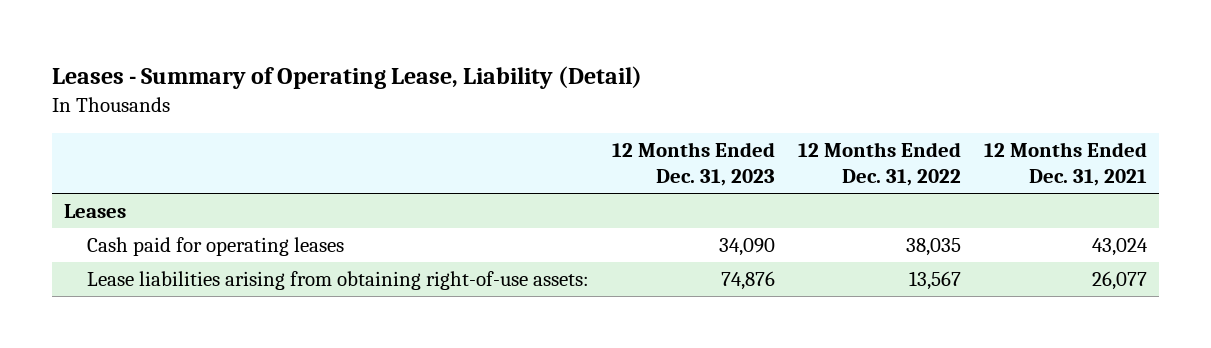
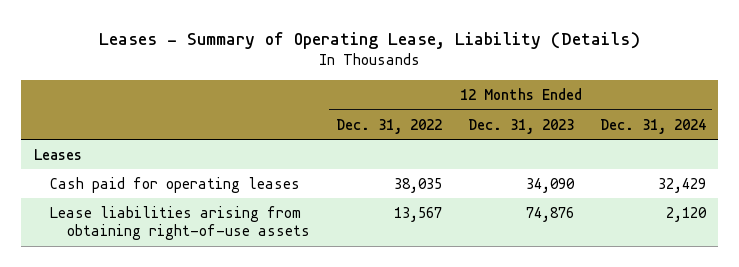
[52,66,643,90] Leases - Summary of Operating Lease, Liability (Detail) -> [98,31,640,49] Leases - Summary of Operating Lease, Liability (Details)
[983,141,1147,187] 12 Months Ended Dec. 31, 2021 -> none
none -> [599,118,706,134] Dec. 31, 2024
[86,270,589,290] Lease liabilities arising from obtaining right-of-use assets: -> [50,205,310,241] Lease liabilities arising from obtaining right-of-use assets

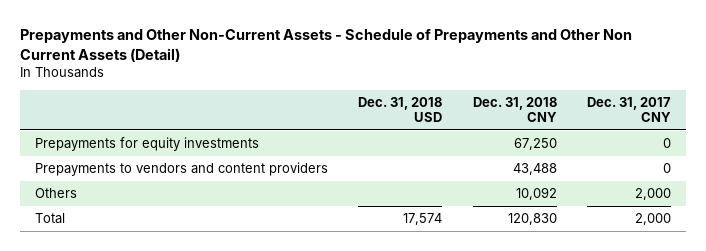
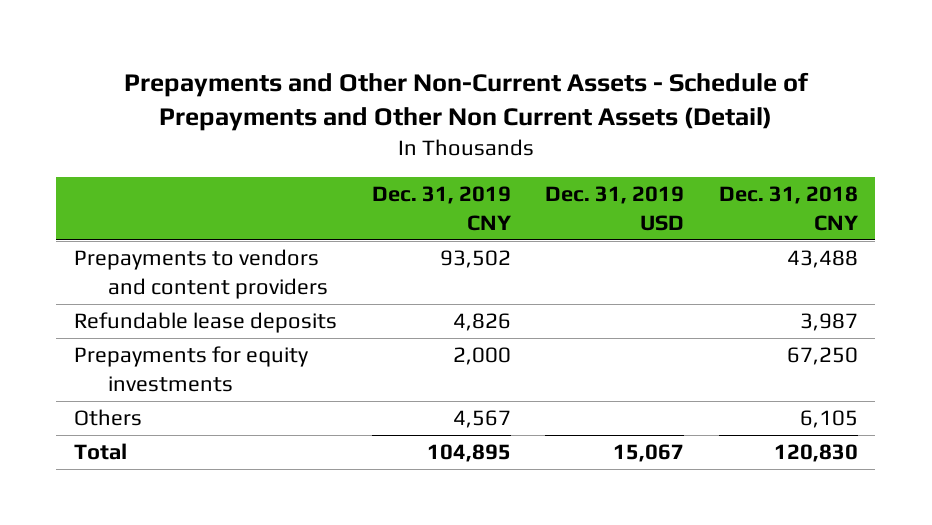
[358,96,443,122] Dec. 31, 2018 USD -> none
[587,96,672,122] Dec. 31, 2017 CNY -> none
none -> [371,186,511,231] Dec. 31, 2019 CNY
none -> [545,186,685,231] Dec. 31, 2019 USD
none -> [73,312,337,334] Refundable lease deposits
[35,137,260,152] Prepayments for equity investments -> [73,346,308,392] Prepayments for equity investments
[515,187,557,201] 10,092 -> [799,410,858,429] 6,105

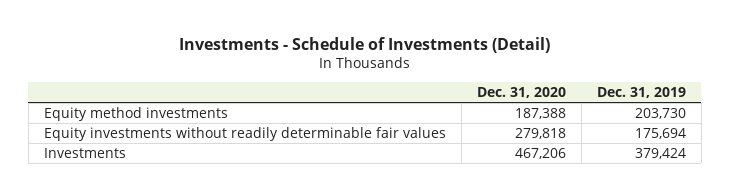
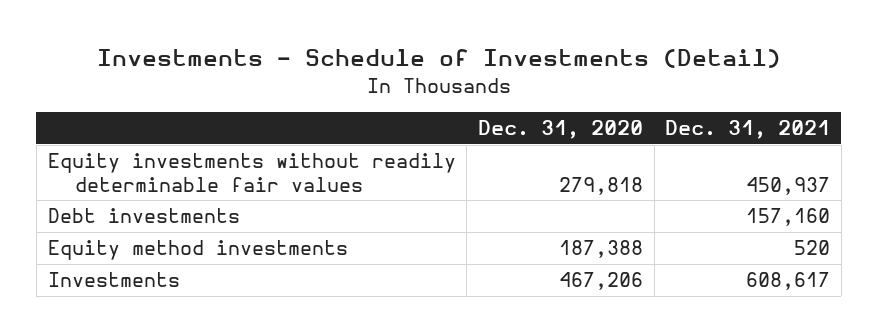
[596,87,686,99] Dec. 31, 2019 -> none
none -> [665,120,831,140] Dec. 31, 2021
none -> [47,208,240,224] Debt investments
[43,107,228,122] Equity method investments -> [47,240,348,261] Equity method investments

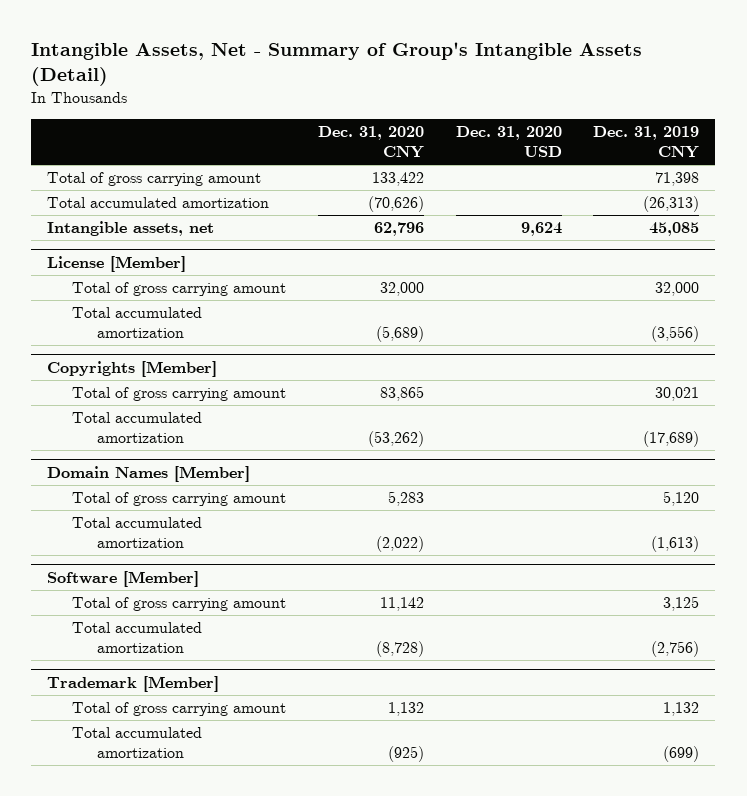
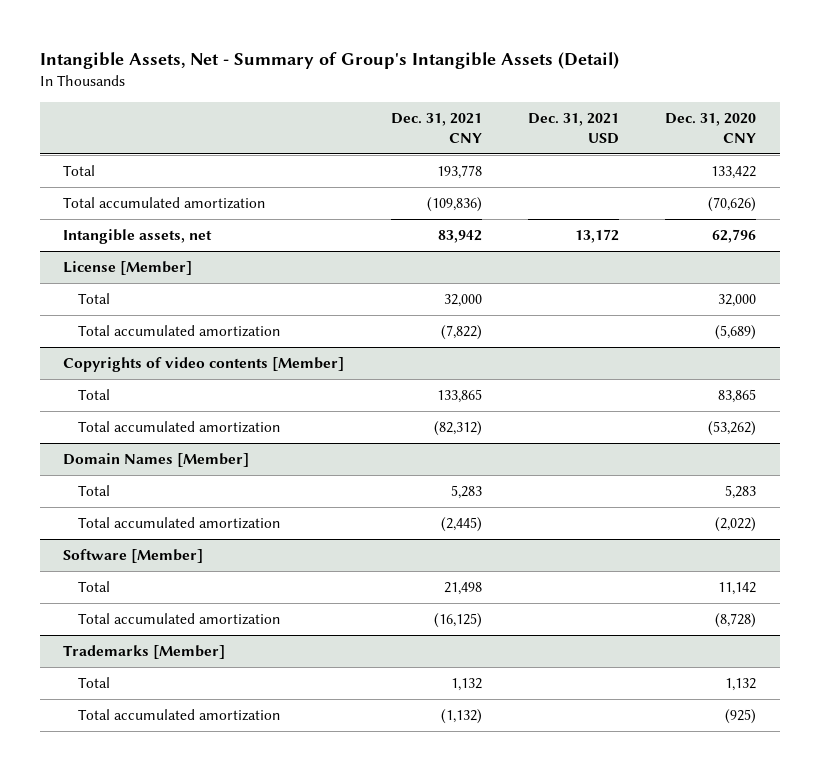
[455,126,562,158] Dec. 31, 2020 USD -> none
[593,126,700,159] Dec. 31, 2019 CNY -> none
none -> [390,112,482,143] Dec. 31, 2021 CNY
none -> [528,112,620,144] Dec. 31, 2021 USD
[47,172,262,187] Total of gross carrying amount -> [63,165,96,177] Total
[72,282,287,297] Total of gross carrying amount -> [78,293,111,305] Total
[47,360,218,377] Copyrights [Member] -> [63,357,345,373] Copyrights of video contents [Member]
[72,387,287,402] Total of gross carrying amount -> [78,389,111,401] Total
[72,492,287,507] Total of gross carrying amount -> [78,485,111,497] Total
[72,597,287,612] Total of gross carrying amount -> [78,581,111,593] Total
[47,675,220,692] Trademark [Member] -> [63,645,226,660] Trademarks [Member]
[72,702,287,717] Total of gross carrying amount -> [78,677,111,689] Total

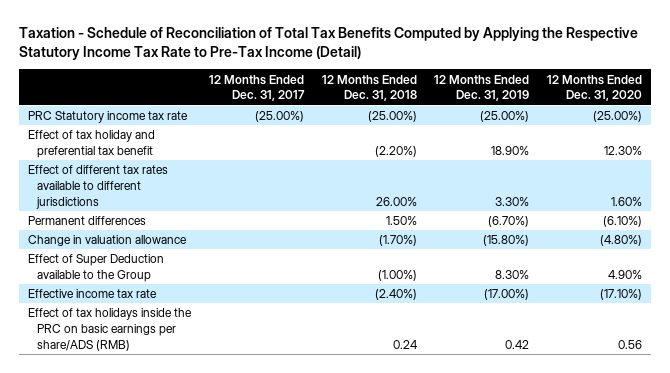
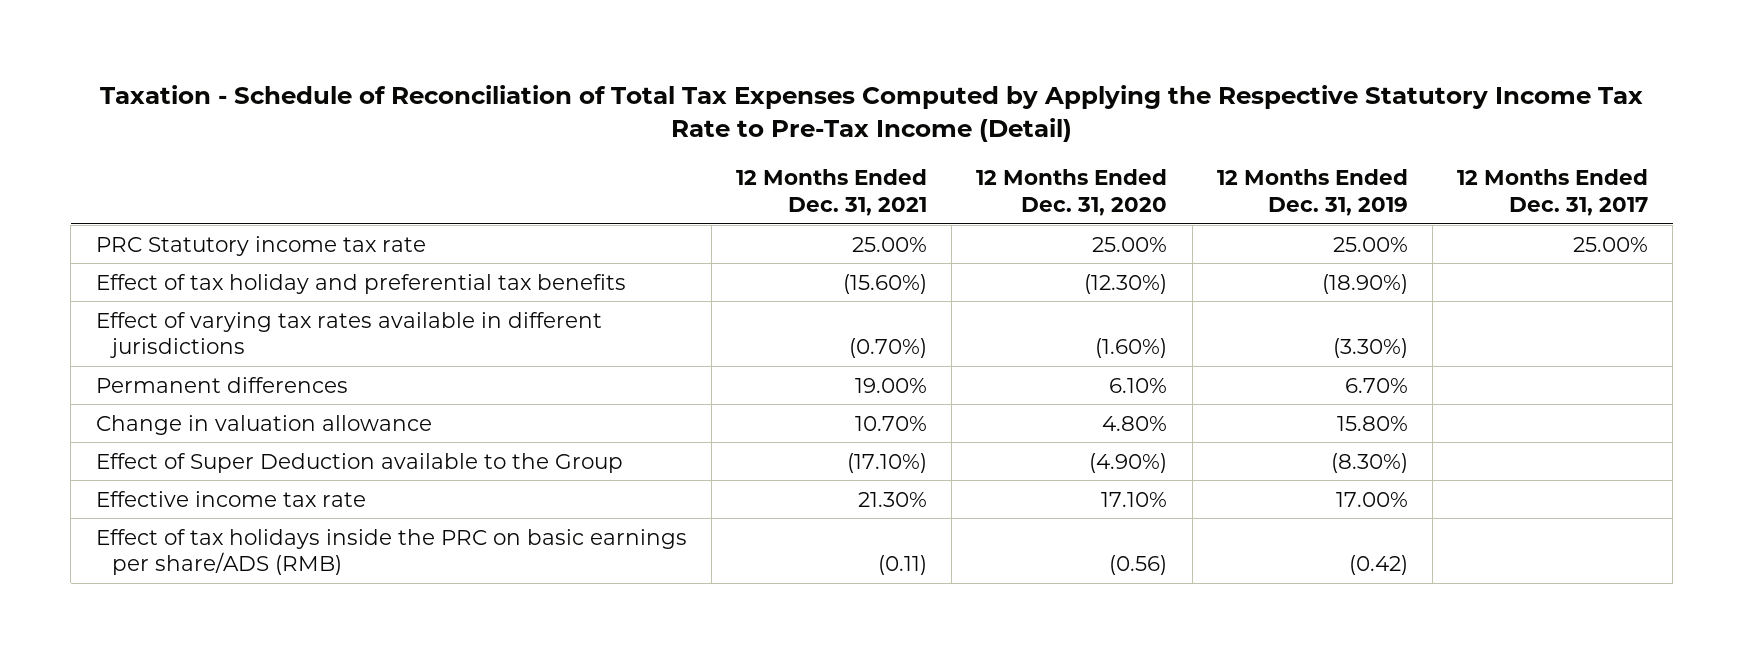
[19,27,639,61] Taxation - Schedule of Reconciliation of Total Tax Benefits Computed by Applying the Respective Statutory Income Tax Rate to Pre-Tax Income (Detail) -> [99,85,1643,143] Taxation - Schedule of Reconciliation of Total Tax Expenses Computed by Applying the Respective Statutory Income Tax Rate to Pre-Tax Income (Detail)
[321,74,417,102] 12 Months Ended Dec. 31, 2018 -> none
none -> [736,169,928,216] 12 Months Ended Dec. 31, 2021
[254,111,304,123] (25.00%) -> [1573,236,1649,252] 25.00%
[480,111,530,123] (25.00%) -> [1332,236,1408,252] 25.00%
[593,111,643,123] (25.00%) -> [1092,236,1168,252] 25.00%
[28,130,156,158] Effect of tax holiday and preferential tax benefit -> [95,273,626,294] Effect of tax holiday and preferential tax benefits
[491,145,530,155] 18.90% -> [1321,273,1408,294] (18.90%)
[604,145,643,155] 12.30% -> [1084,273,1168,294] (12.30%)
[28,165,169,209] Effect of different tax rates available to different jurisdictions -> [95,311,602,359] Effect of varying tax rates available in different jurisdictions
[495,196,530,206] 3.30% -> [1332,338,1408,359] (3.30%)
[611,196,643,206] 1.60% -> [1095,338,1168,359] (1.60%)
[488,216,530,228] (6.70%) -> [1344,377,1408,393] 6.70%
[603,216,643,228] (6.10%) -> [1109,377,1168,393] 6.10%
[483,235,530,247] (15.80%) -> [1336,415,1408,431] 15.80%
[600,235,643,247] (4.80%) -> [1102,415,1168,431] 4.80%
[495,269,530,279] 8.30% -> [1330,452,1408,473] (8.30%)
[608,269,643,279] 4.90% -> [1089,452,1168,473] (4.90%)
[484,289,530,301] (17.00%) -> [1335,491,1408,507] 17.00%
[600,289,643,301] (17.10%) -> [1101,491,1168,507] 17.10%
[505,339,530,349] 0.42 -> [1348,555,1408,576] (0.42)
[618,339,643,349] 0.56 -> [1109,555,1168,576] (0.56)

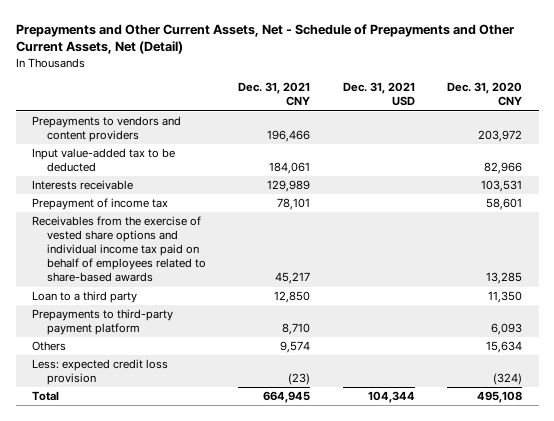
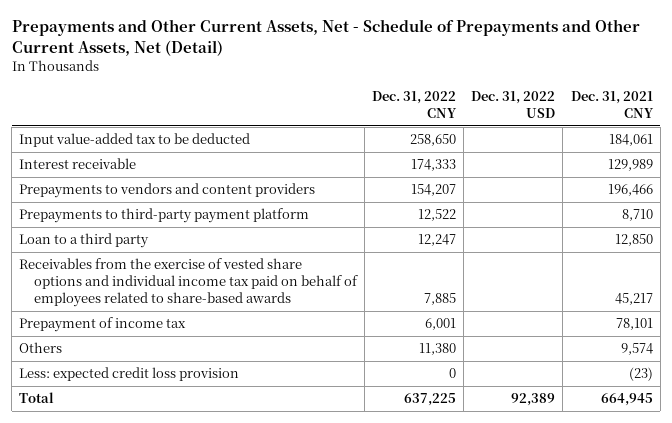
[342,82,415,107] Dec. 31, 2021 USD -> none
[447,82,523,107] Dec. 31, 2020 CNY -> none
none -> [371,91,457,119] Dec. 31, 2022 CNY
none -> [471,91,556,119] Dec. 31, 2022 USD
[32,180,134,191] Interests receivable -> [19,158,137,170] Interest receivable
[32,116,182,143] Prepayments to vendors and content providers -> [19,183,316,199] Prepayments to vendors and content providers
[32,291,138,304] Loan to a third party -> [19,233,150,249] Loan to a third party
[32,216,206,283] Receivables from the exercise of vested share options and individual income tax paid on behalf of employees related to share-based awards -> [19,258,358,308] Receivables from the exercise of vested share options and individual income tax paid on behalf of employees related to share-based awards
[32,198,169,211] Prepayment of income tax -> [19,317,187,333] Prepayment of income tax

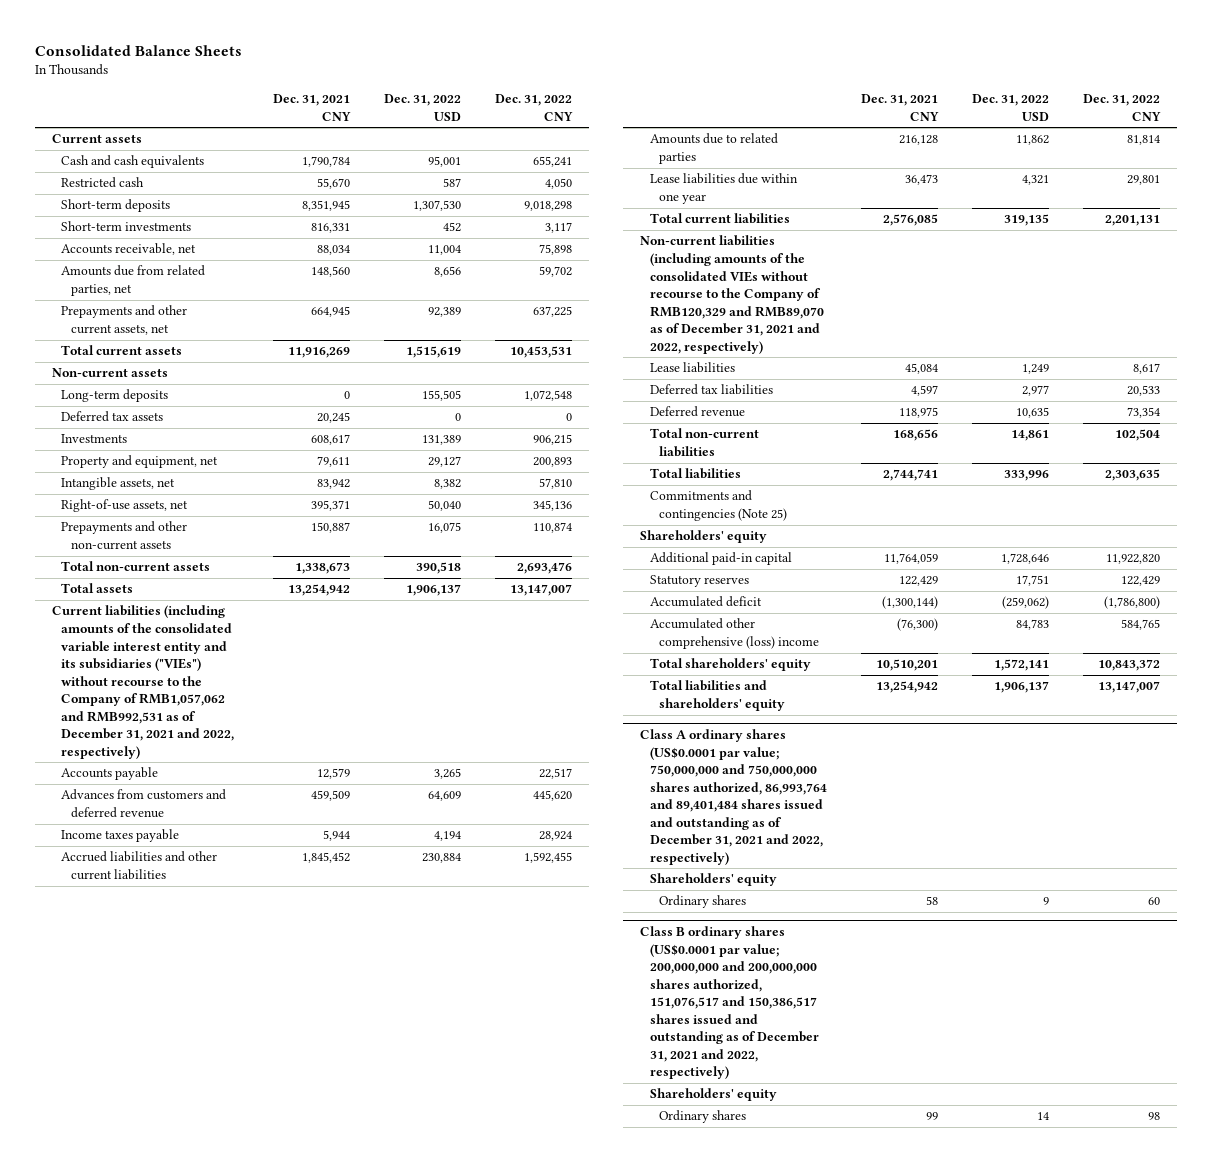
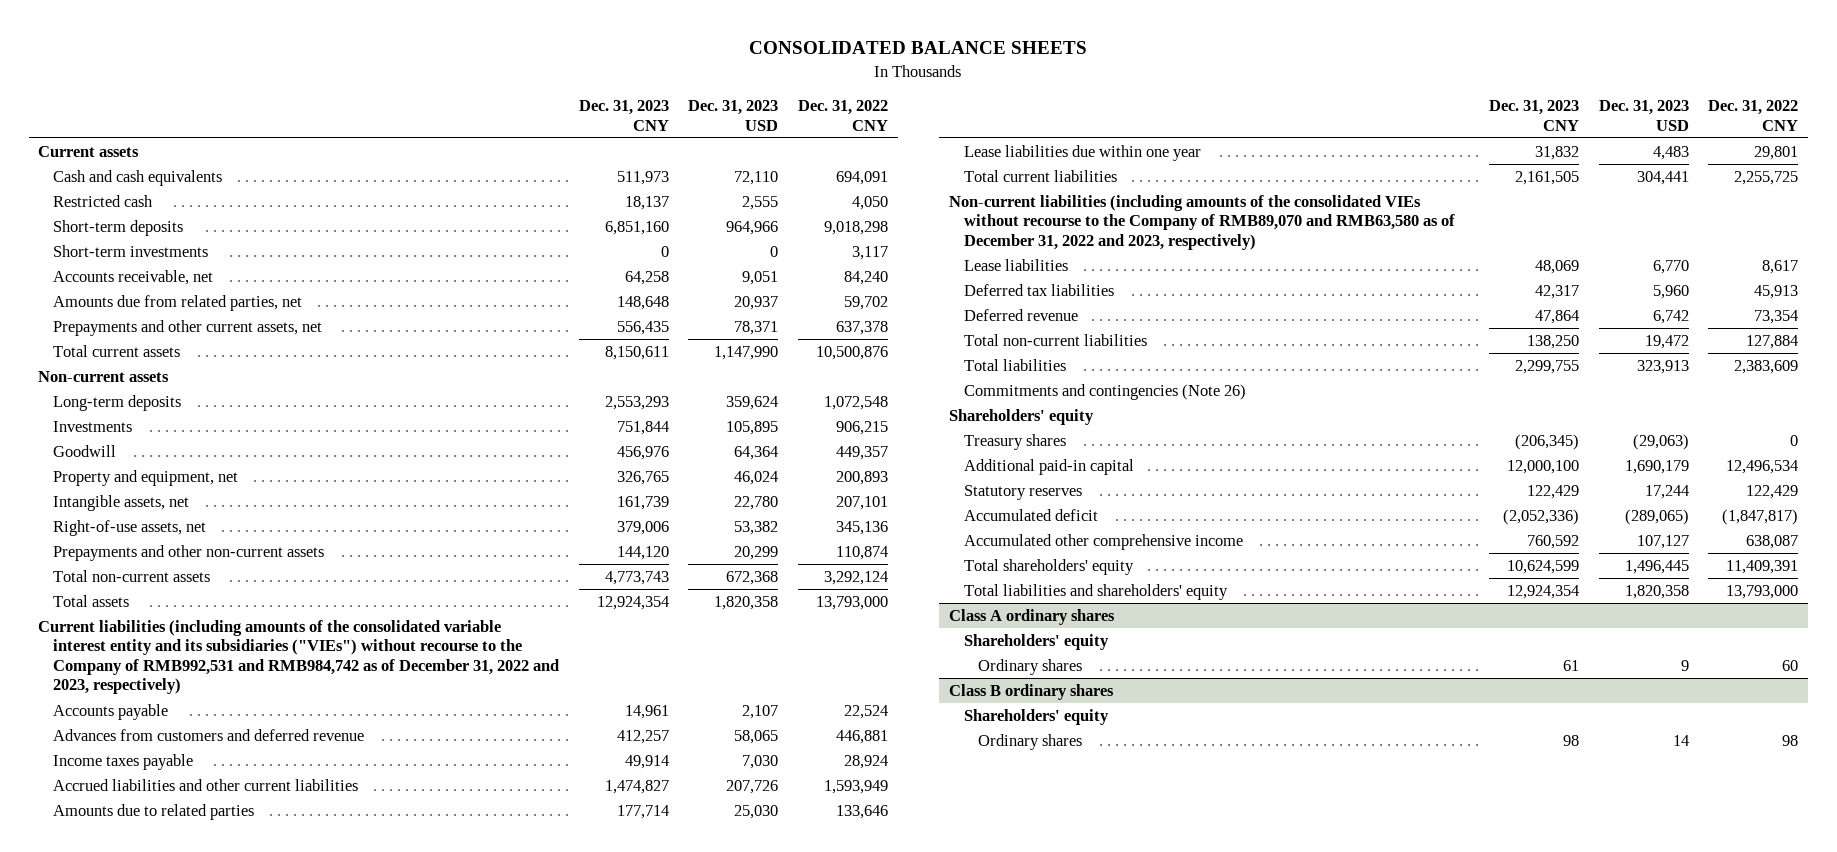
[34,44,242,56] Consolidated Balance Sheets -> [749,41,1088,55] CONSOLIDATED BALANCE SHEETS
[272,94,351,121] Dec. 31, 2021 CNY -> none
[383,94,461,121] Dec. 31, 2022 USD -> none
none -> [578,100,669,131] Dec. 31, 2023 CNY
none -> [688,100,779,131] Dec. 31, 2023 USD
[532,156,572,168] 655,241 -> [835,170,888,185] 694,091
[538,244,572,256] 75,898 -> [843,270,888,285] 84,240
[532,306,572,318] 637,225 -> [835,320,888,335] 637,378
[509,346,572,359] 10,453,531 -> [815,345,888,360] 10,500,876
[61,411,164,423] Deferred tax assets -> none
none -> [53,444,117,457] Goodwill
[538,478,572,490] 57,810 -> [835,495,888,510] 207,101
[516,562,572,575] 2,693,476 -> [823,570,888,585] 3,292,124
[509,584,572,597] 13,147,007 -> [815,595,888,610] 13,793,000
[51,605,235,759] Current liabilities (including amounts of the consolidated variable interest entity and its subsidiaries ("VIEs") without recourse to the Company of RMB1,057,062 and RMB992,531 as of December 31, 2021 and 2022, respectively) -> [38,619,560,695] Current liabilities (including amounts of the consolidated variable interest entity and its subsidiaries ("VIEs") without recourse to the Company of RMB992,531 and RMB984,742 as of December 31, 2022 and 2023, respectively)
[538,768,572,780] 22,517 -> [843,704,888,719] 22,524
[532,790,572,802] 445,620 -> [835,729,888,744] 446,881
[523,852,572,864] 1,592,455 -> [823,779,888,794] 1,593,949
[1127,135,1161,146] 81,814 -> [835,804,888,819] 133,646
[1105,215,1161,227] 2,201,131 -> [1734,170,1799,185] 2,255,725
[640,235,824,354] Non-current liabilities (including amounts of the consolidated VIEs without recourse to the Company of RMB120,329 and RMB89,070 as of December 31, 2021 and 2022, respectively) -> [948,194,1455,250] Non-current liabilities (including amounts of the consolidated VIEs without recourse to the Company of RMB89,070 and RMB63,580 as of December 31, 2022 and 2023, respectively)
[1127,385,1161,397] 20,533 -> [1754,284,1799,299] 45,913
[1115,429,1161,442] 102,504 -> [1746,334,1799,349] 127,884
[1105,469,1161,482] 2,303,635 -> [1734,359,1799,374] 2,383,609
[649,490,788,521] Commitments and contingencies (Note 25) -> [963,383,1246,400] Commitments and contingencies (Note 26)
none -> [963,433,1066,450] Treasury shares
[1106,554,1161,565] 11,922,820 -> [1726,459,1799,474] 12,496,534
[1104,596,1161,610] (1,786,800) -> [1722,508,1799,525] (1,847,817)
[649,618,820,649] Accumulated other comprehensive (loss) income -> [963,533,1243,550] Accumulated other comprehensive income
[1121,619,1161,631] 584,765 -> [1746,534,1799,549] 638,087
[1098,659,1161,672] 10,843,372 -> [1726,559,1799,574] 11,409,391
[1098,681,1161,694] 13,147,007 -> [1726,584,1799,599] 13,793,000
[640,729,827,865] Class A ordinary shares (US$0.0001 par value; 750,000,000 and 750,000,000 shares authorized, 86,993,764 and 89,401,484 shares issued and outstanding as of December 31, 2021 and 2022, respectively) -> [948,608,1115,625] Class A ordinary shares
[640,926,819,1080] Class B ordinary shares (US$0.0001 par value; 200,000,000 and 200,000,000 shares authorized, 151,076,517 and 150,386,517 shares issued and outstanding as of December 31, 2021 and 2022, respectively) -> [948,683,1114,700] Class B ordinary shares

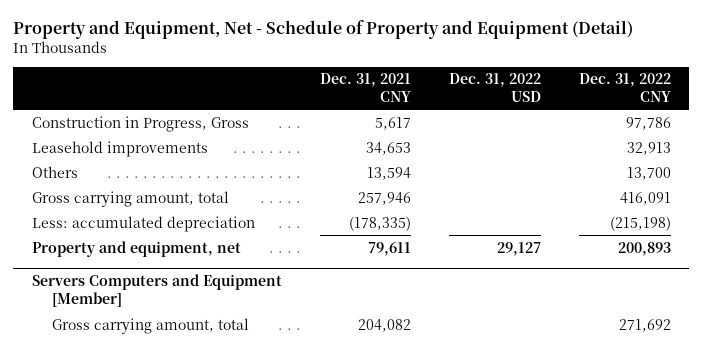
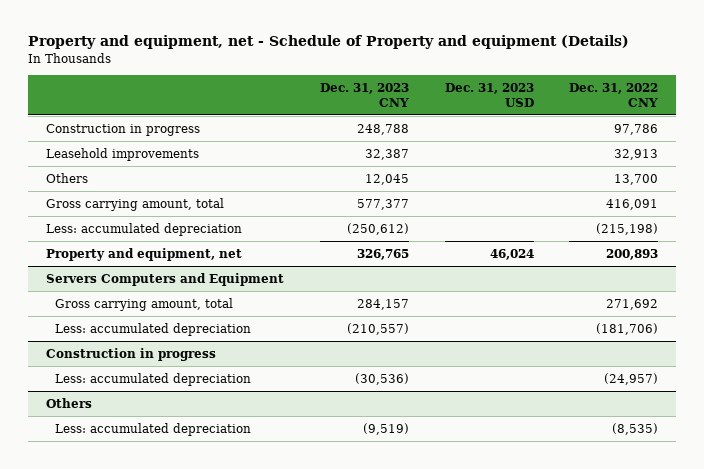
[12,20,633,40] Property and Equipment, Net - Schedule of Property and Equipment (Detail) -> [27,35,629,50] Property and equipment, net - Schedule of Property and equipment (Details)
[319,73,411,102] Dec. 31, 2021 CNY -> none
[448,73,541,102] Dec. 31, 2022 USD -> none
none -> [319,82,409,107] Dec. 31, 2023 CNY
none -> [444,82,534,107] Dec. 31, 2023 USD
[31,115,249,132] Construction in Progress, Gross -> [45,123,200,136] Construction in progress
[31,274,282,308] Servers Computers and Equipment [Member] -> [45,272,284,286] Servers Computers and Equipment
none -> [54,322,251,336] Less: accumulated depreciation
none -> [45,347,216,361] Construction in progress
none -> [54,372,251,386] Less: accumulated depreciation
none -> [45,397,92,408] Others
none -> [54,422,251,436] Less: accumulated depreciation

